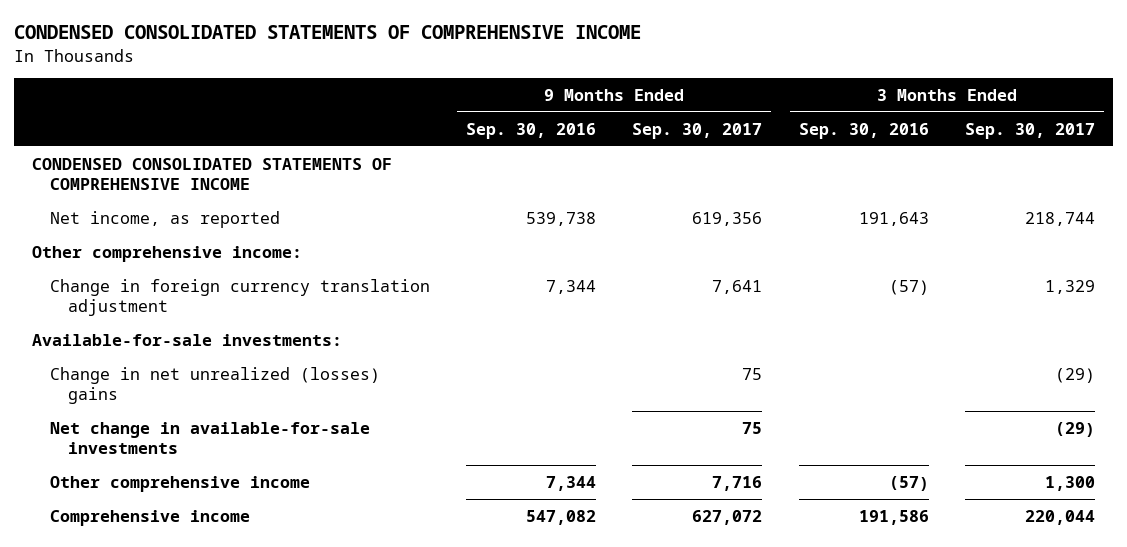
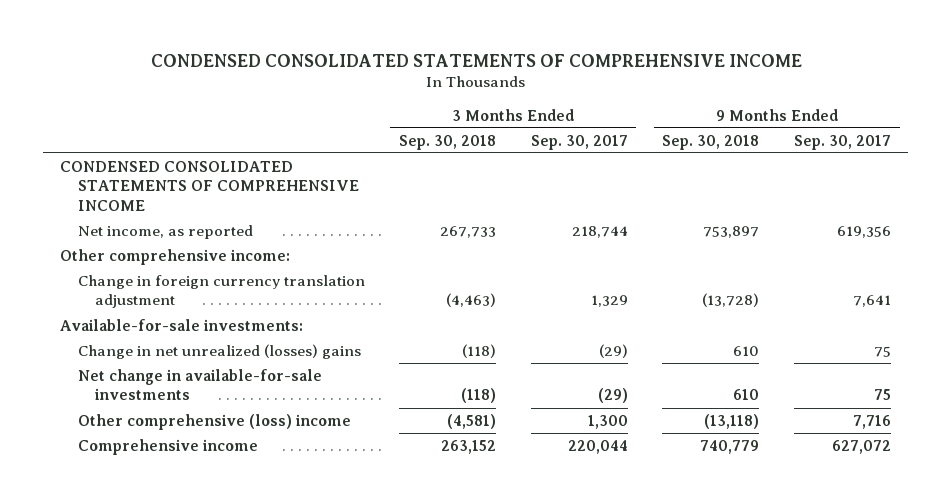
[466,122,597,139] Sep. 30, 2016 -> none
[798,122,929,139] Sep. 30, 2016 -> none
none -> [399,134,497,150] Sep. 30, 2018
none -> [662,134,760,150] Sep. 30, 2018
[49,475,310,492] Other comprehensive income -> [77,413,351,430] Other comprehensive (loss) income

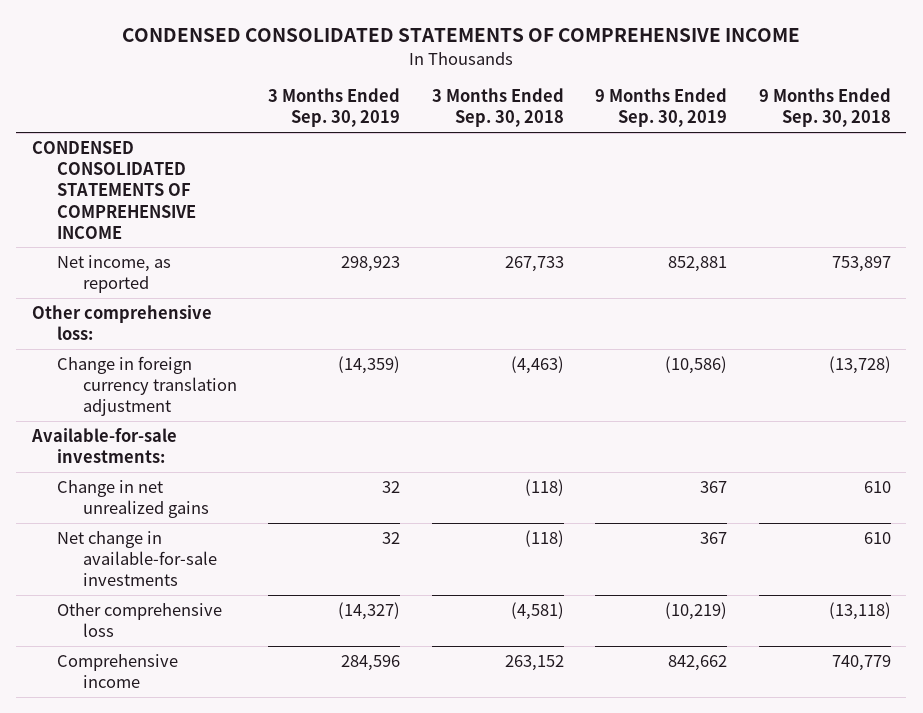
[530,134,628,150] Sep. 30, 2017 -> none
[794,134,892,150] Sep. 30, 2017 -> none
none -> [268,88,401,128] 3 Months Ended Sep. 30, 2019
none -> [595,88,728,128] 9 Months Ended Sep. 30, 2019
[59,248,290,265] Other comprehensive income: -> [32,304,213,341] Other comprehensive loss:
[77,343,361,359] Change in net unrealized (losses) gains -> [57,479,209,519] Change in net unrealized gains
[77,413,351,430] Other comprehensive (loss) income -> [57,602,223,638] Other comprehensive loss

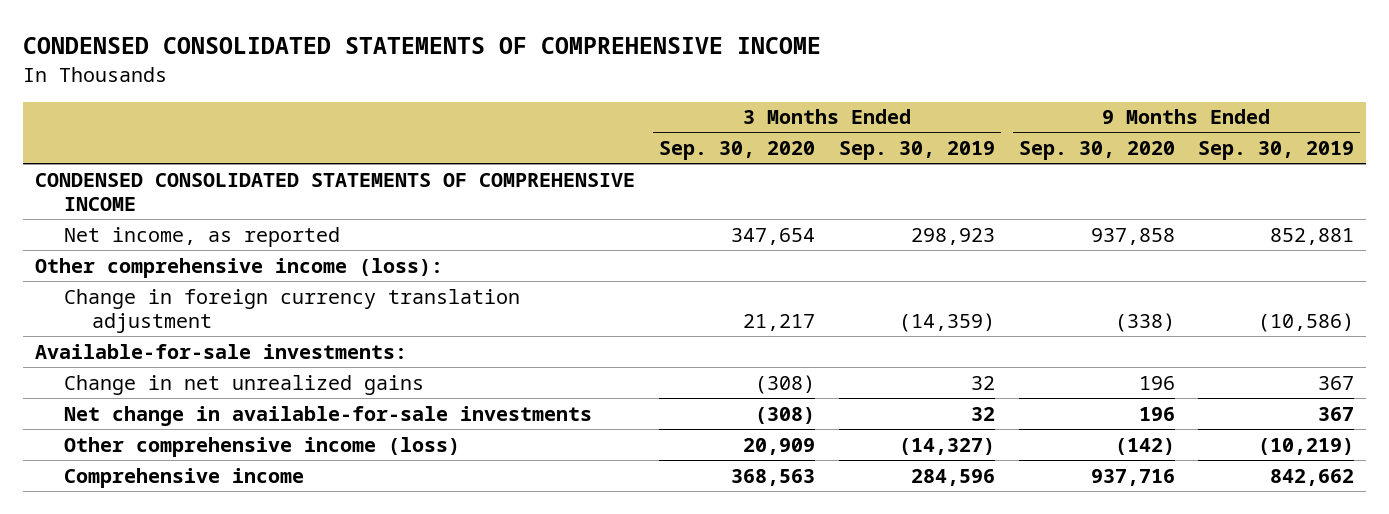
[431,88,564,128] 3 Months Ended Sep. 30, 2018 -> none
[758,88,891,128] 9 Months Ended Sep. 30, 2018 -> none
none -> [658,141,815,161] Sep. 30, 2020
none -> [1018,141,1175,161] Sep. 30, 2020
[32,304,213,341] Other comprehensive loss: -> [35,257,444,278] Other comprehensive income (loss):
[57,602,223,638] Other comprehensive loss -> [63,436,460,457] Other comprehensive income (loss)

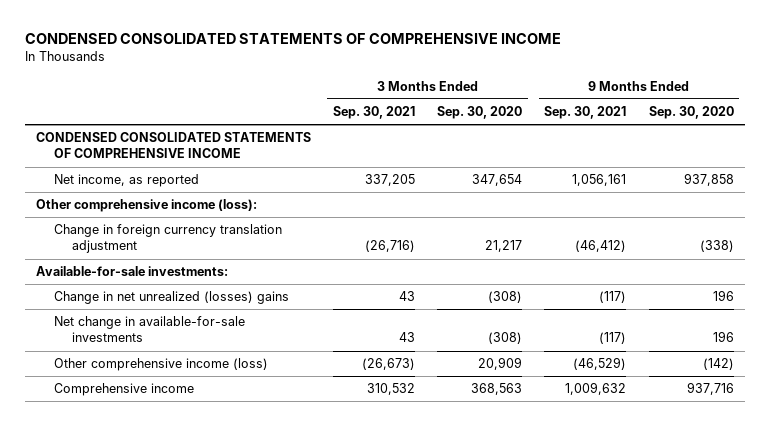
[838,141,995,161] Sep. 30, 2019 -> none
[1198,141,1355,161] Sep. 30, 2019 -> none
none -> [333,106,416,120] Sep. 30, 2021
none -> [544,106,627,120] Sep. 30, 2021
[63,374,424,395] Change in net unrealized gains -> [53,291,289,305] Change in net unrealized (losses) gains

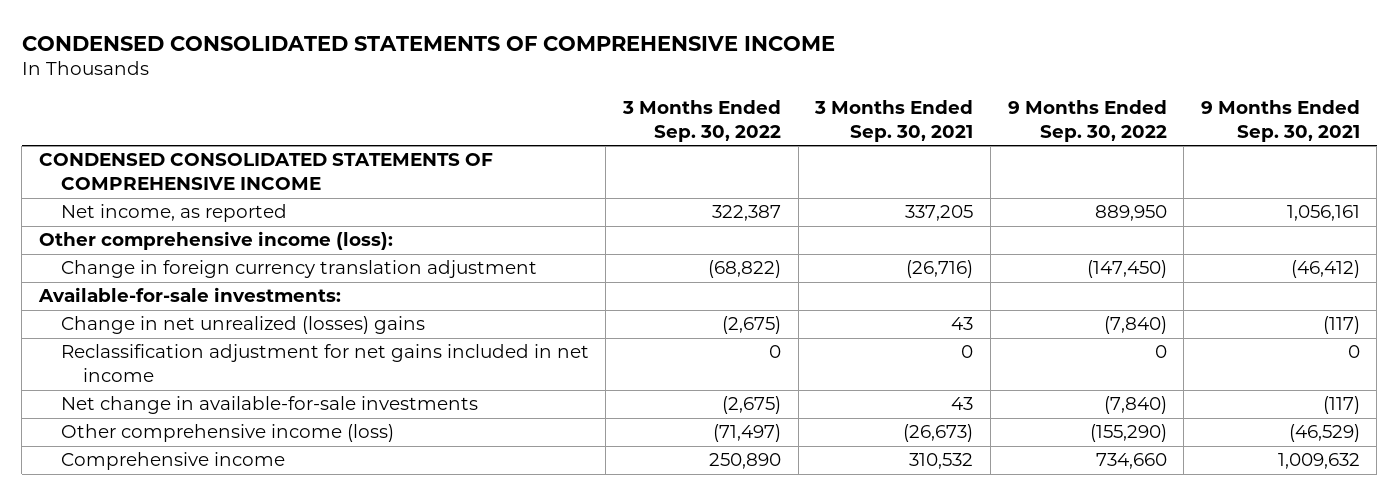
[437,106,523,120] Sep. 30, 2020 -> none
[648,106,734,120] Sep. 30, 2020 -> none
none -> [622,100,782,142] 3 Months Ended Sep. 30, 2022
none -> [1007,100,1167,142] 9 Months Ended Sep. 30, 2022
none -> [60,344,589,382] Reclassification adjustment for net gains included in net income

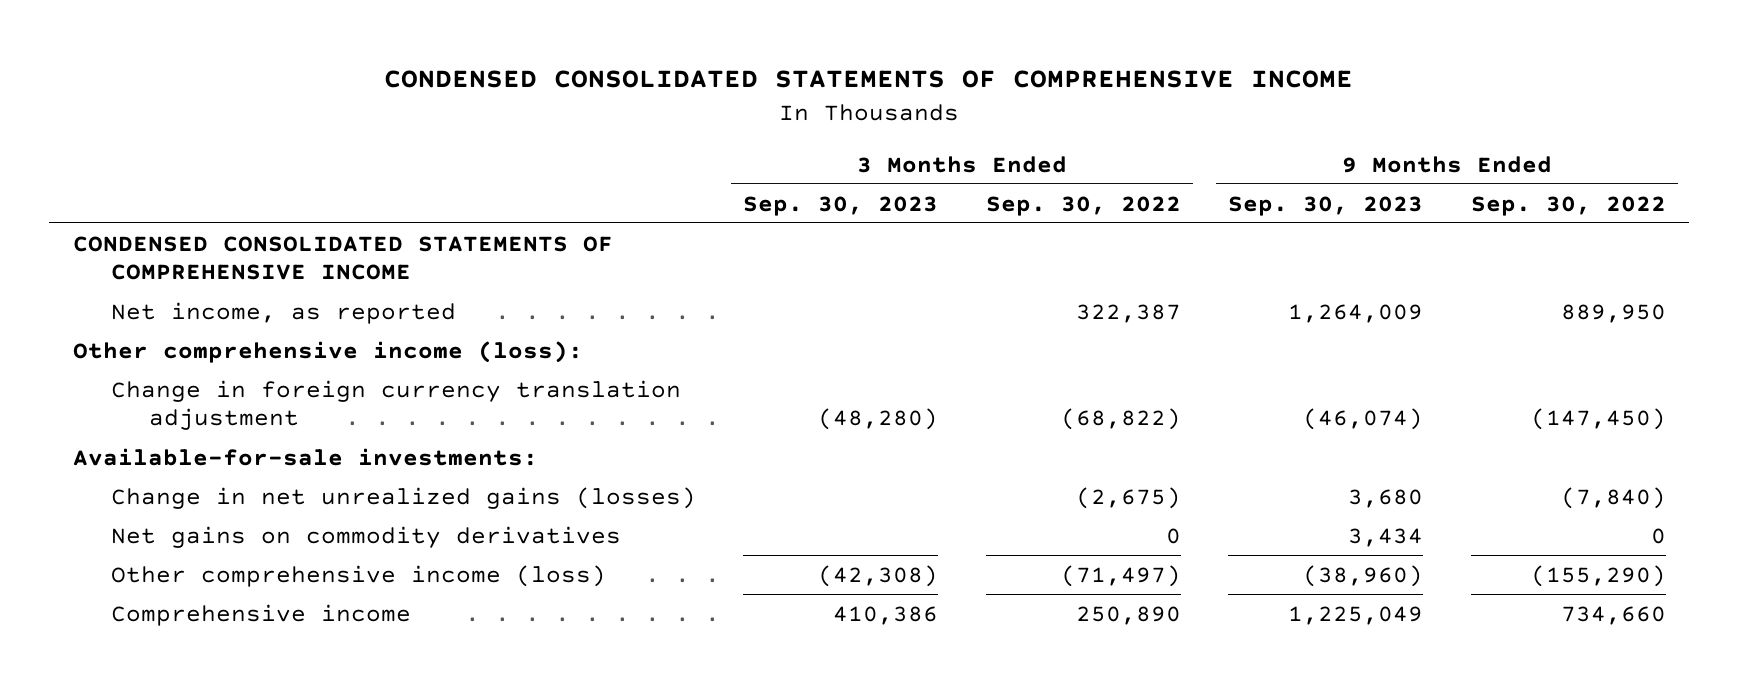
[814,100,974,142] 3 Months Ended Sep. 30, 2021 -> none
[1200,100,1360,142] 9 Months Ended Sep. 30, 2021 -> none
none -> [743,195,939,216] Sep. 30, 2023
none -> [1228,195,1424,216] Sep. 30, 2023
[60,344,589,382] Reclassification adjustment for net gains included in net income -> none
[60,396,478,415] Net change in available-for-sale investments -> none
[60,316,425,335] Change in net unrealized (losses) gains -> [110,486,696,509] Change in net unrealized gains (losses)
none -> [110,525,621,548] Net gains on commodity derivatives

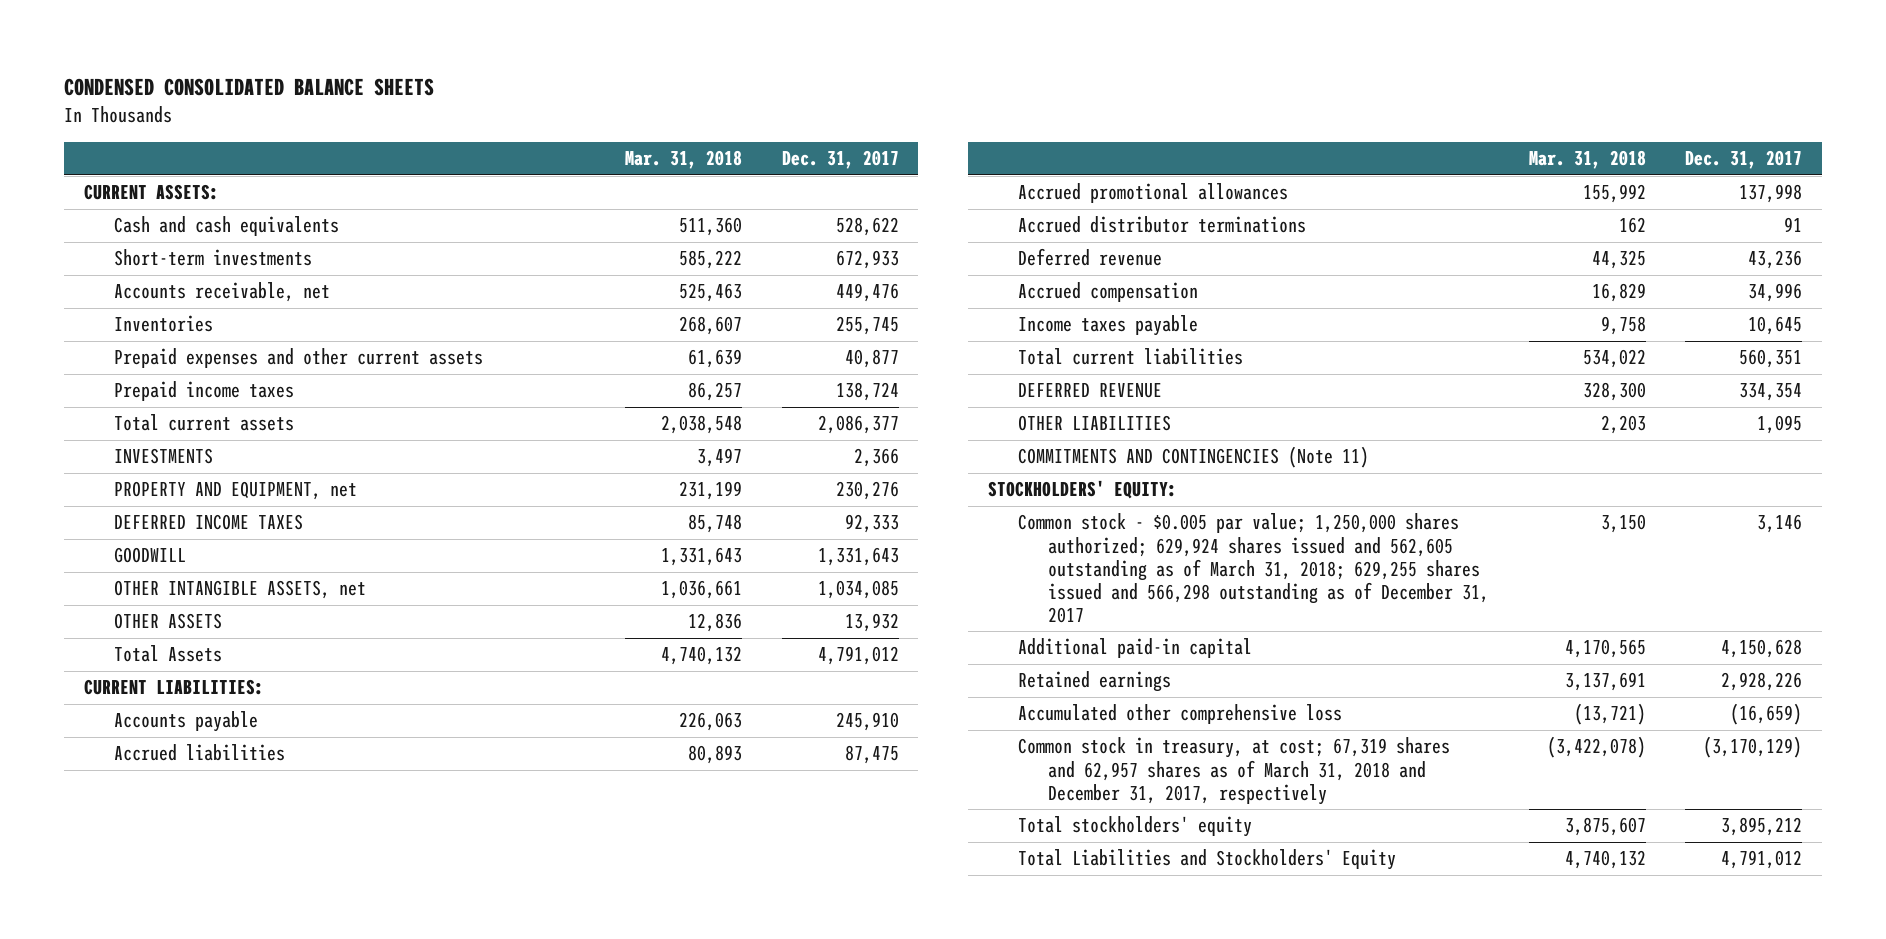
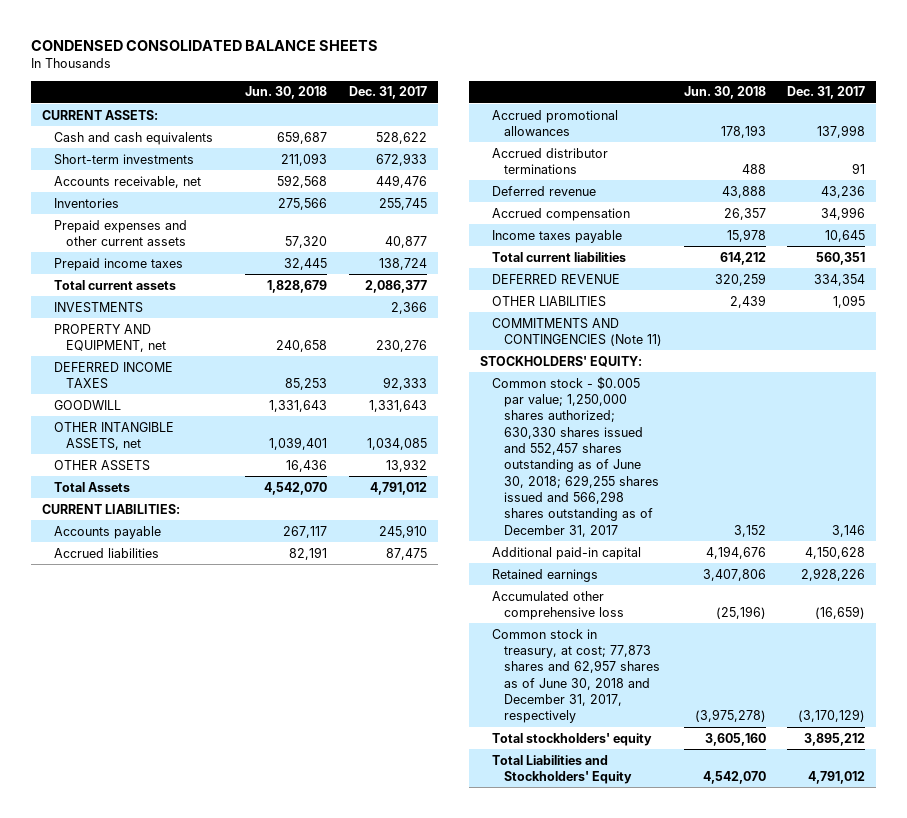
[625,150,743,170] Mar. 31, 2018 -> none
none -> [245,86,328,100] Jun. 30, 2018
[1018,513,1490,624] Common stock - $0.005 par value; 1,250,000 shares authorized; 629,924 shares issued and 562,605 outstanding as of March 31, 2018; 629,255 shares issued and 566,298 outstanding as of December 31, 2017 -> [492,375,660,537] Common stock - $0.005 par value; 1,250,000 shares authorized; 630,330 shares issued and 552,457 shares outstanding as of June 30, 2018; 629,255 shares issued and 566,298 shares outstanding as of December 31, 2017
[1018,737,1451,805] Common stock in treasury, at cost; 67,319 shares and 62,957 shares as of March 31, 2018 and December 31, 2017, respectively -> [492,628,661,724] Common stock in treasury, at cost; 77,873 shares and 62,957 shares as of June 30, 2018 and December 31, 2017, respectively

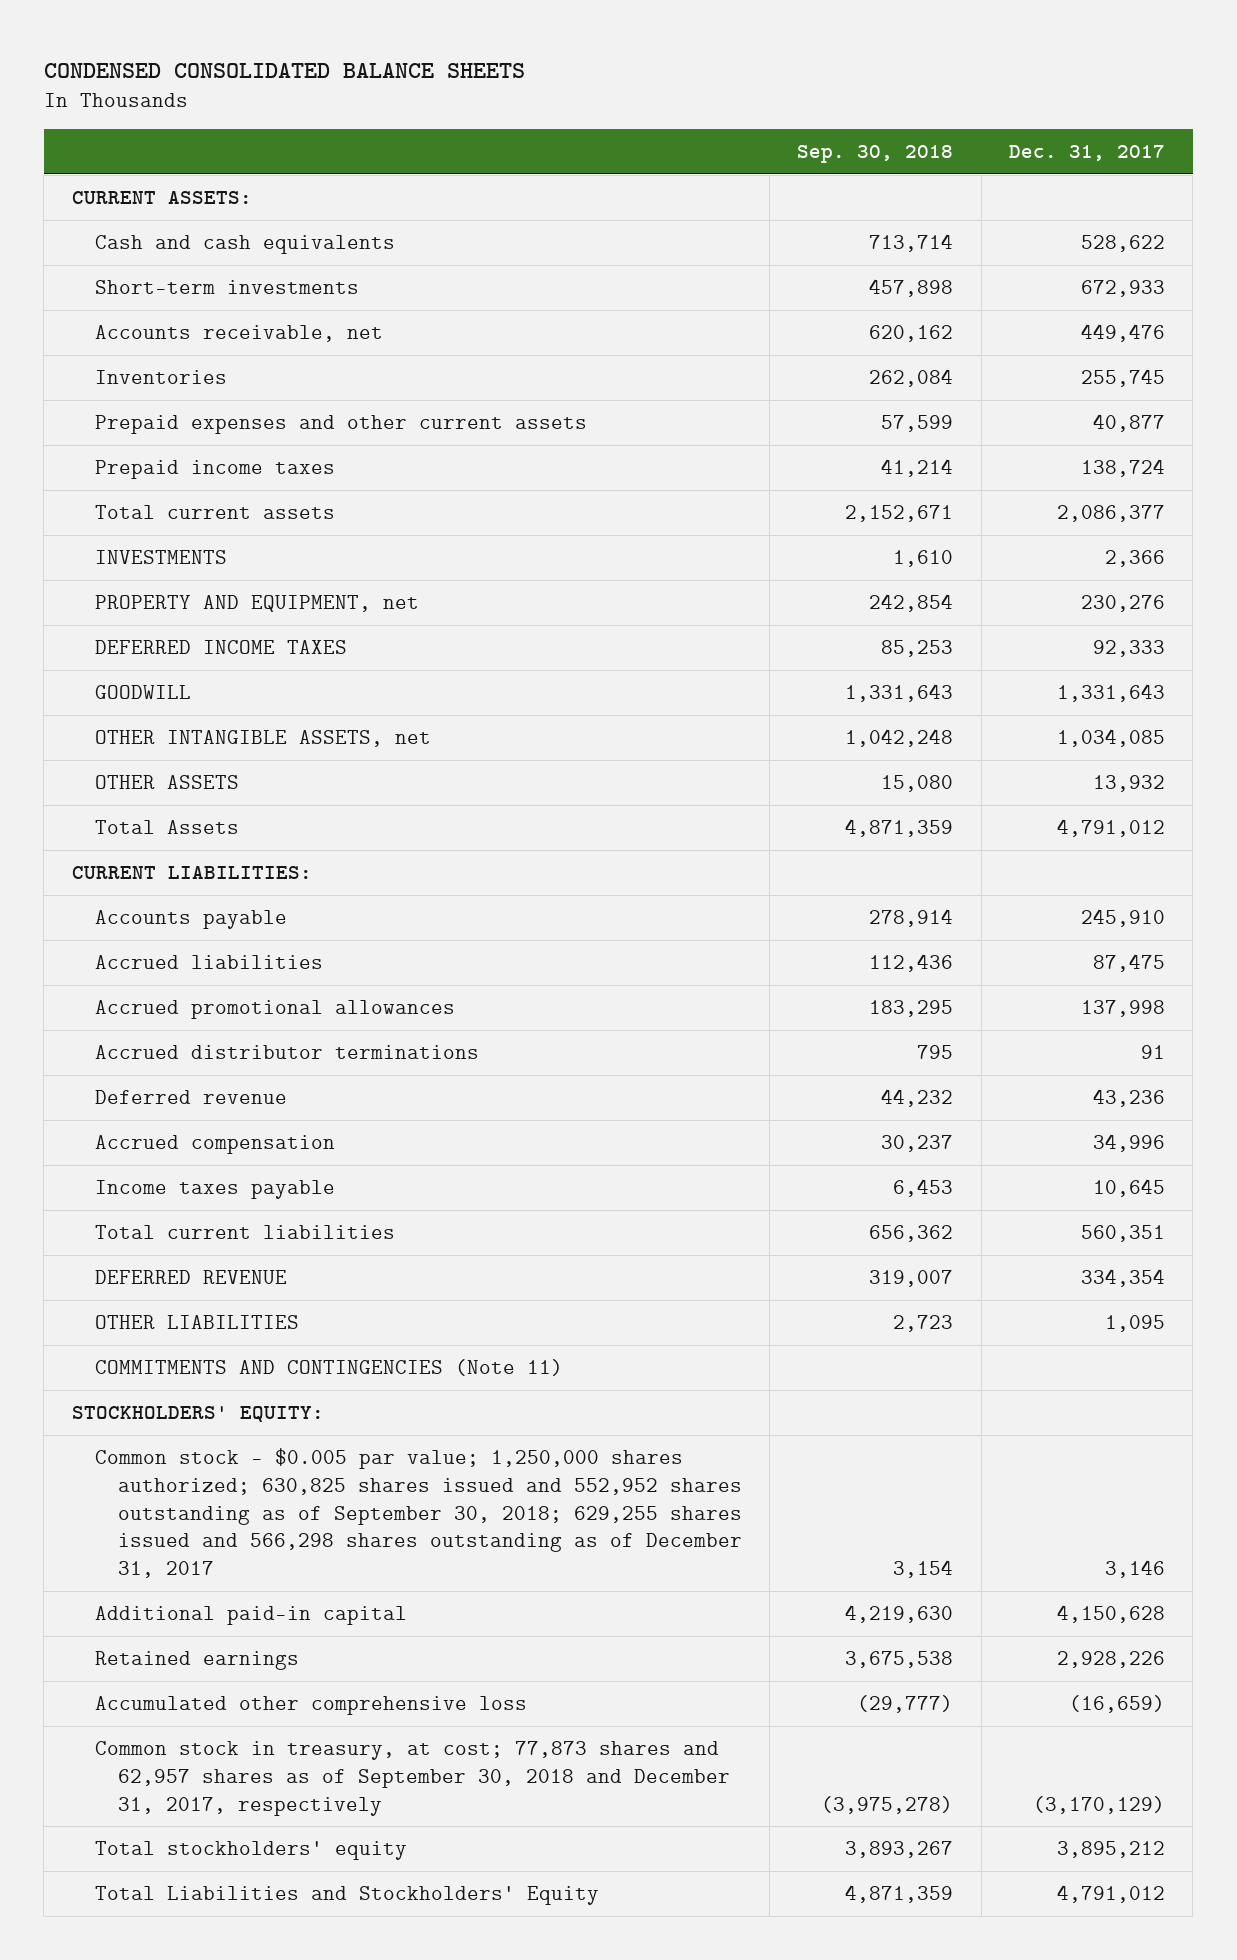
[245,86,328,100] Jun. 30, 2018 -> none
none -> [797,145,954,164] Sep. 30, 2018
[492,375,660,537] Common stock - $0.005 par value; 1,250,000 shares authorized; 630,330 shares issued and 552,457 shares outstanding as of June 30, 2018; 629,255 shares issued and 566,298 shares outstanding as of December 31, 2017 -> [94,1447,742,1579] Common stock - $0.005 par value; 1,250,000 shares authorized; 630,825 shares issued and 552,952 shares outstanding as of September 30, 2018; 629,255 shares issued and 566,298 shares outstanding as of December 31, 2017
[492,628,661,724] Common stock in treasury, at cost; 77,873 shares and 62,957 shares as of June 30, 2018 and December 31, 2017, respectively -> [94,1740,730,1816] Common stock in treasury, at cost; 77,873 shares and 62,957 shares as of September 30, 2018 and December 31, 2017, respectively

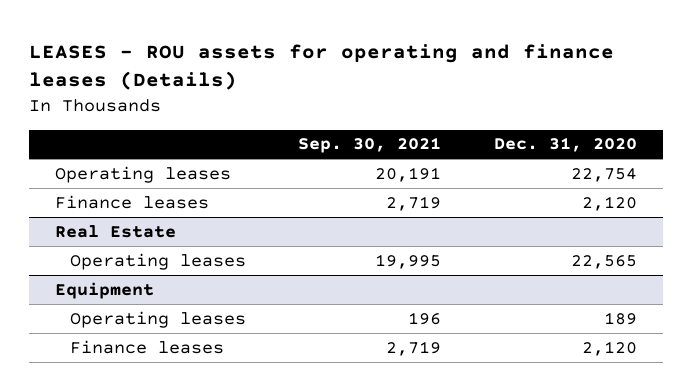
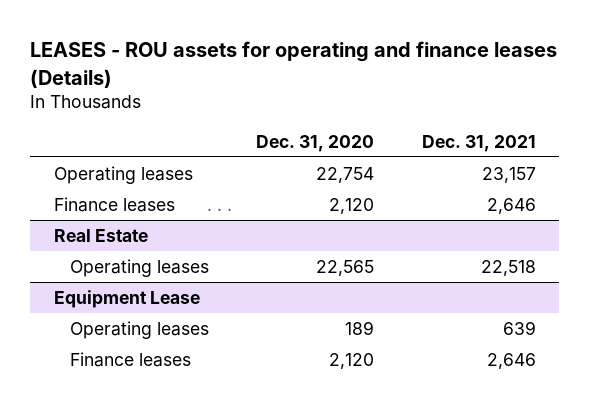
[298,137,442,154] Sep. 30, 2021 -> none
none -> [421,134,536,152] Dec. 31, 2021
[55,281,155,299] Equipment -> [53,289,200,308] Equipment Lease

